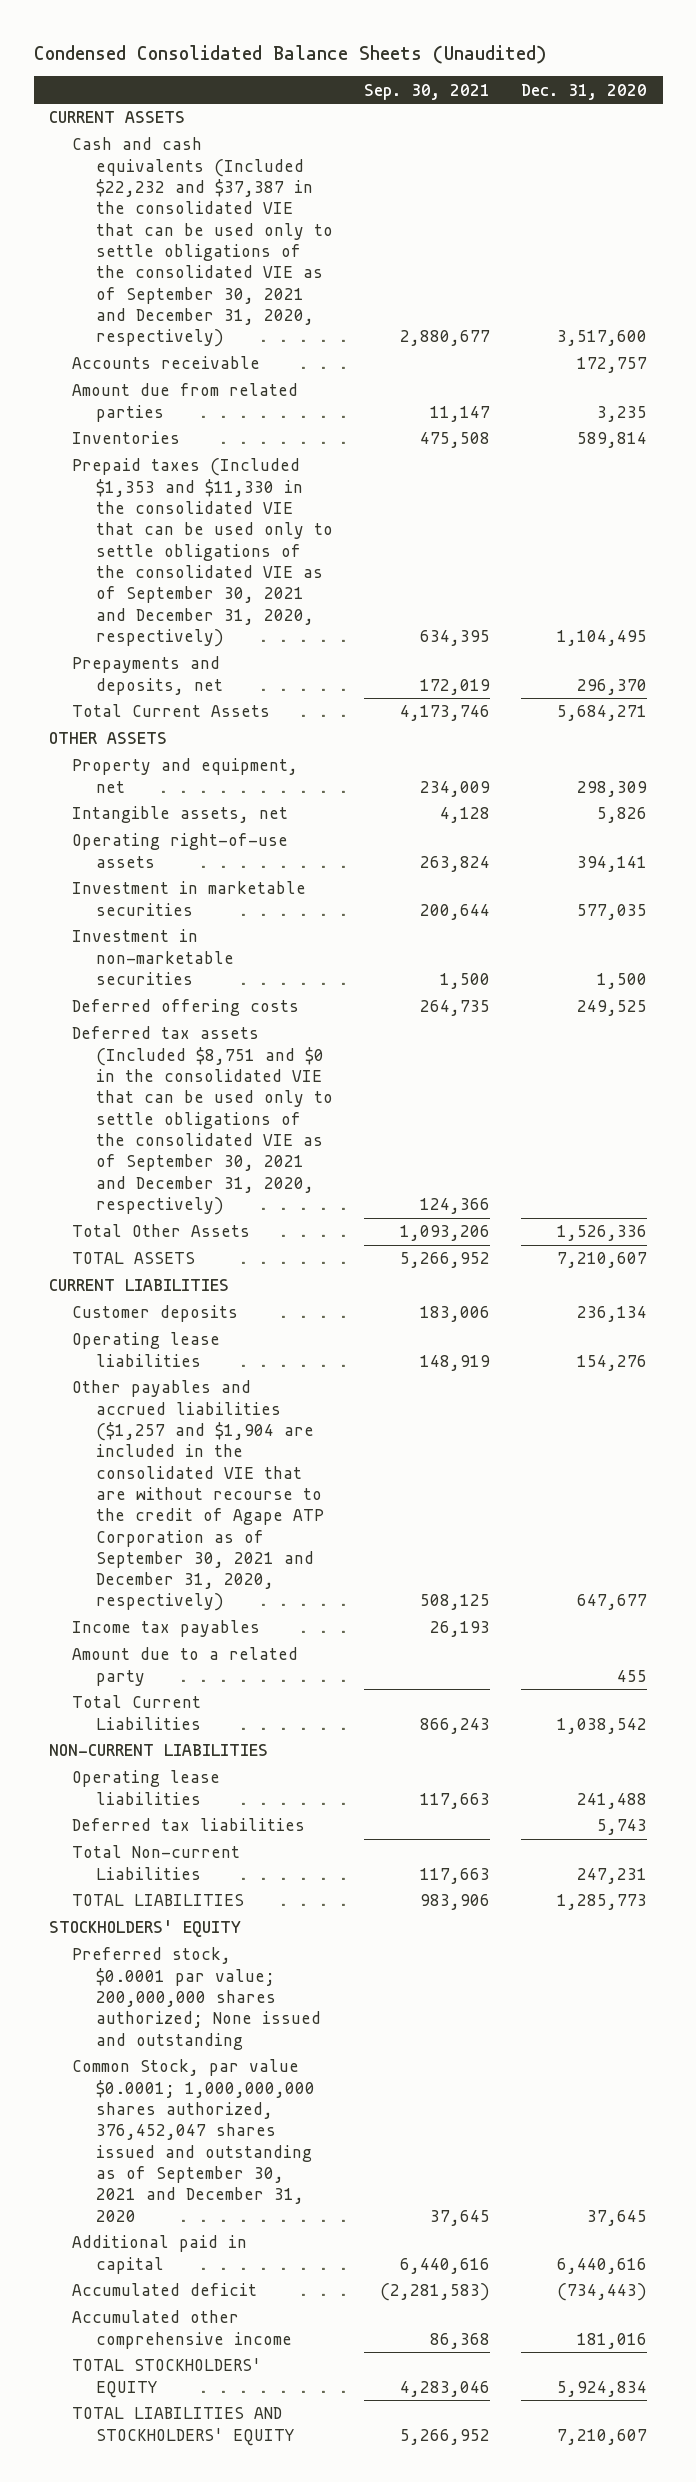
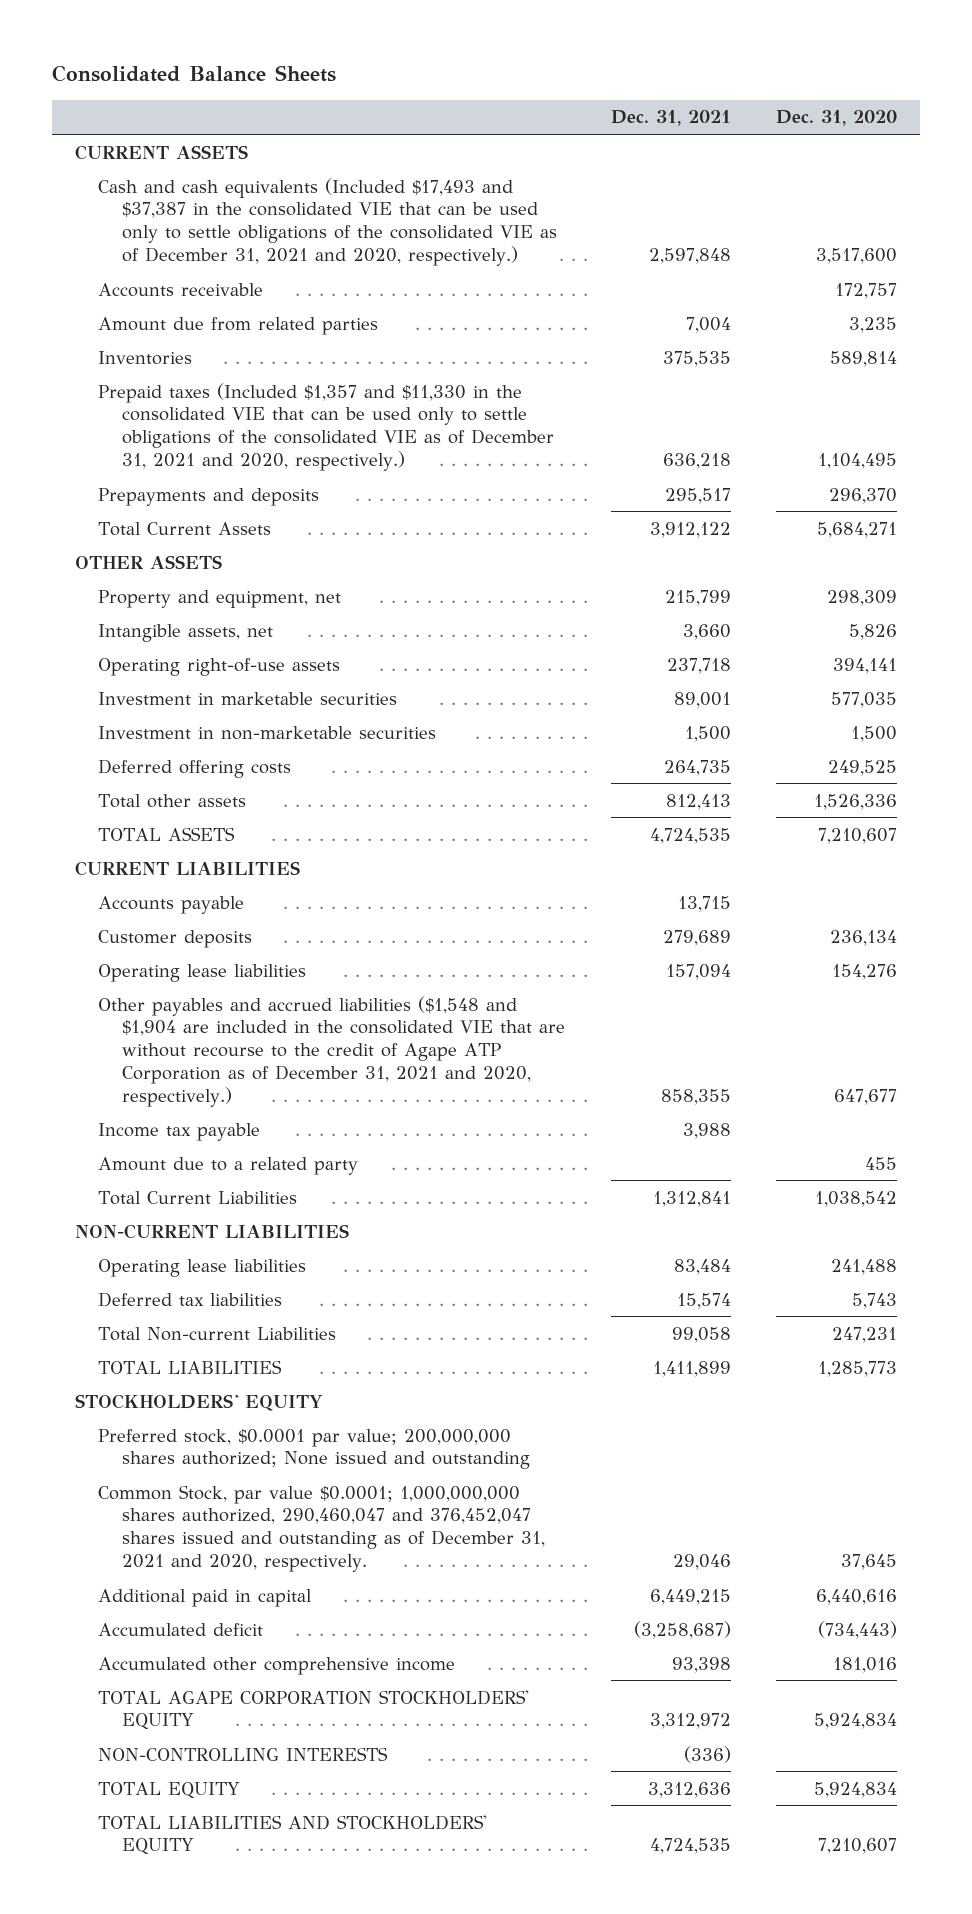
[33,44,547,64] Condensed Consolidated Balance Sheets (Unaudited) -> [52,65,337,83] Consolidated Balance Sheets
[363,83,490,100] Sep. 30, 2021 -> none
none -> [610,110,731,127] Dec. 31, 2021
[72,137,333,348] Cash and cash equivalents (Included $22,232 and $37,387 in the consolidated VIE that can be used only to settle obligations of the consolidated VIE as of September 30, 2021 and December 31, 2020, respectively) -> [98,177,558,266] Cash and cash equivalents (Included $17,493 and $37,387 in the consolidated VIE that can be used only to settle obligations of the consolidated VIE as of December 31, 2021 and 2020, respectively.)
[72,458,333,647] Prepaid taxes (Included $1,353 and $11,330 in the consolidated VIE that can be used only to settle obligations of the consolidated VIE as of September 30, 2021 and December 31, 2020, respectively) -> [98,382,555,471] Prepaid taxes (Included $1,357 and $11,330 in the consolidated VIE that can be used only to settle obligations of the consolidated VIE as of December 31, 2021 and 2020, respectively.)
[72,656,223,695] Prepayments and deposits, net -> [98,487,320,506] Prepayments and deposits
[72,1026,333,1215] Deferred tax assets (Included $8,751 and $0 in the consolidated VIE that can be used only to settle obligations of the consolidated VIE as of September 30, 2021 and December 31, 2020, respectively) -> none
[72,1224,251,1238] Total Other Assets -> [98,793,247,808] Total other assets
none -> [98,895,245,914] Accounts payable
[72,1380,324,1612] Other payables and accrued liabilities ($1,257 and $1,904 are included in the consolidated VIE that are without recourse to the credit of Agape ATP Corporation as of September 30, 2021 and December 31, 2020, respectively) -> [98,995,566,1107] Other payables and accrued liabilities ($1,548 and $1,904 are included in the consolidated VIE that are without recourse to the credit of Agape ATP Corporation as of December 31, 2021 and 2020, respectively.)
[72,1620,261,1638] Income tax payables -> [98,1122,261,1141] Income tax payable
[72,2059,315,2222] Common Stock, par value $0.0001; 1,000,000,000 shares authorized, 376,452,047 shares issued and outstanding as of September 30, 2021 and December 31, 2020 -> [98,1484,546,1572] Common Stock, par value $0.0001; 1,000,000,000 shares authorized, 290,460,047 and 376,452,047 shares issued and outstanding as of December 31, 2021 and 2020, respectively.
[72,2358,262,2398] TOTAL STOCKHOLDERS' EQUITY -> [98,1689,530,1731] TOTAL AGAPE CORPORATION STOCKHOLDERS' EQUITY
none -> [98,1746,389,1761] NON-CONTROLLING INTERESTS
none -> [98,1781,241,1799] TOTAL EQUITY

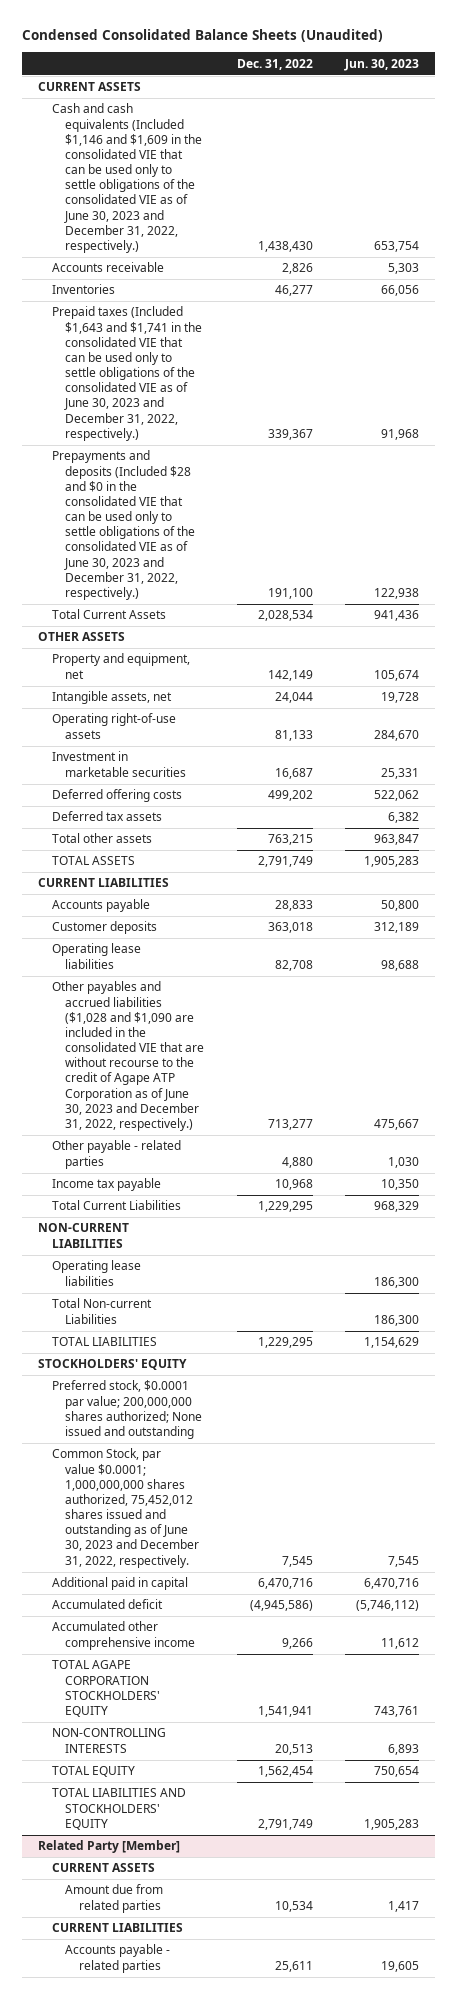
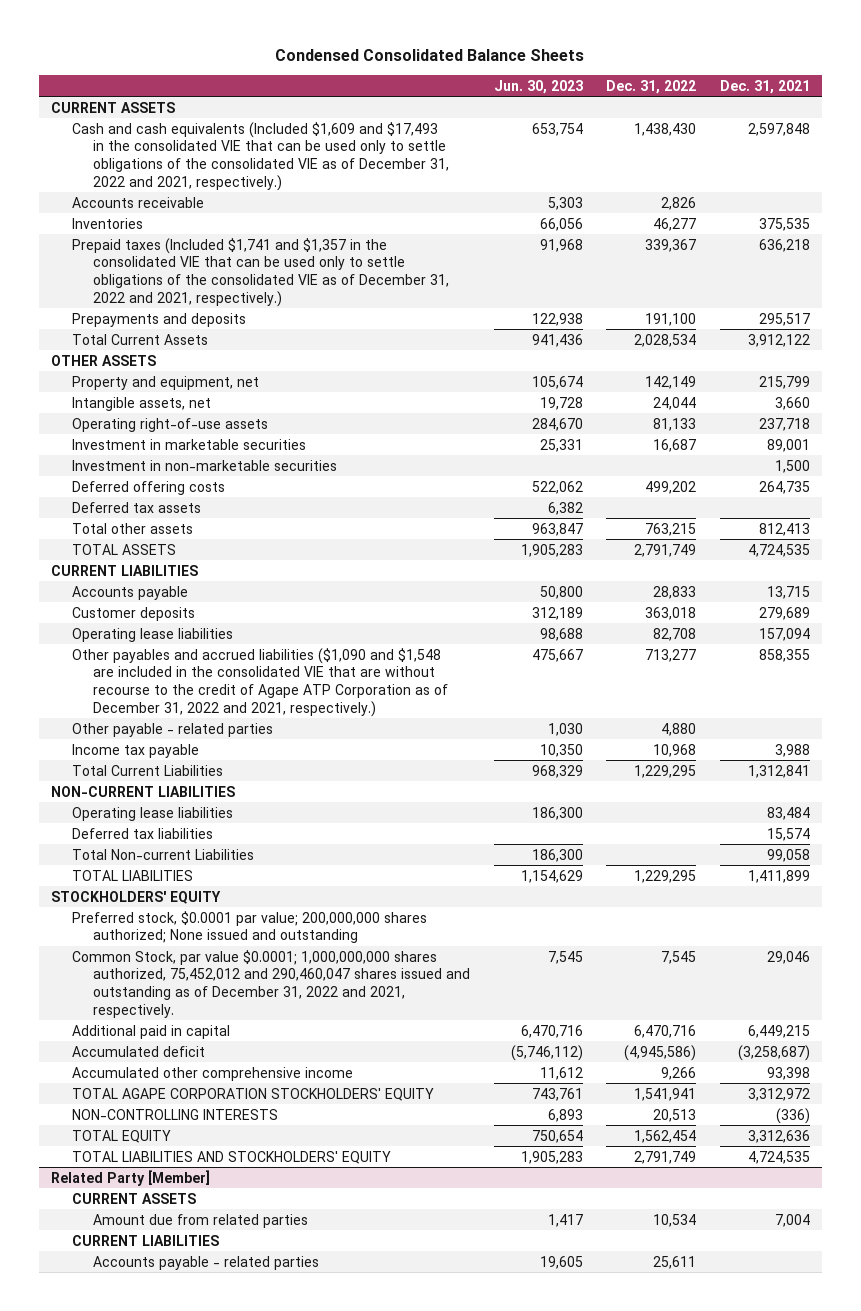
[21,29,383,43] Condensed Consolidated Balance Sheets (Unaudited) -> [275,48,585,61] Condensed Consolidated Balance Sheets
none -> [719,79,810,94] Dec. 31, 2021
[51,103,203,253] Cash and cash equivalents (Included $1,146 and $1,609 in the consolidated VIE that can be used only to settle obligations of the consolidated VIE as of June 30, 2023 and December 31, 2022, respectively.) -> [71,121,449,191] Cash and cash equivalents (Included $1,609 and $17,493 in the consolidated VIE that can be used only to settle obligations of the consolidated VIE as of December 31, 2022 and 2021, respectively.)
[51,306,203,441] Prepaid taxes (Included $1,643 and $1,741 in the consolidated VIE that can be used only to settle obligations of the consolidated VIE as of June 30, 2023 and December 31, 2022, respectively.) -> [71,237,449,307] Prepaid taxes (Included $1,741 and $1,357 in the consolidated VIE that can be used only to settle obligations of the consolidated VIE as of December 31, 2022 and 2021, respectively.)
[51,450,196,600] Prepayments and deposits (Included $28 and $0 in the consolidated VIE that can be used only to settle obligations of the consolidated VIE as of June 30, 2023 and December 31, 2022, respectively.) -> [71,312,246,327] Prepayments and deposits
none -> [71,459,337,471] Investment in non-marketable securities
[51,981,205,1131] Other payables and accrued liabilities ($1,028 and $1,090 are included in the consolidated VIE that are without recourse to the credit of Agape ATP Corporation as of June 30, 2023 and December 31, 2022, respectively.) -> [71,647,448,717] Other payables and accrued liabilities ($1,090 and $1,548 are included in the consolidated VIE that are without recourse to the credit of Agape ATP Corporation as of December 31, 2022 and 2021, respectively.)
none -> [71,827,213,839] Deferred tax liabilities
[51,1448,200,1568] Common Stock, par value $0.0001; 1,000,000,000 shares authorized, 75,452,012 shares issued and outstanding as of June 30, 2023 and December 31, 2022, respectively. -> [71,949,470,1018] Common Stock, par value $0.0001; 1,000,000,000 shares authorized, 75,452,012 and 290,460,047 shares issued and outstanding as of December 31, 2022 and 2021, respectively.

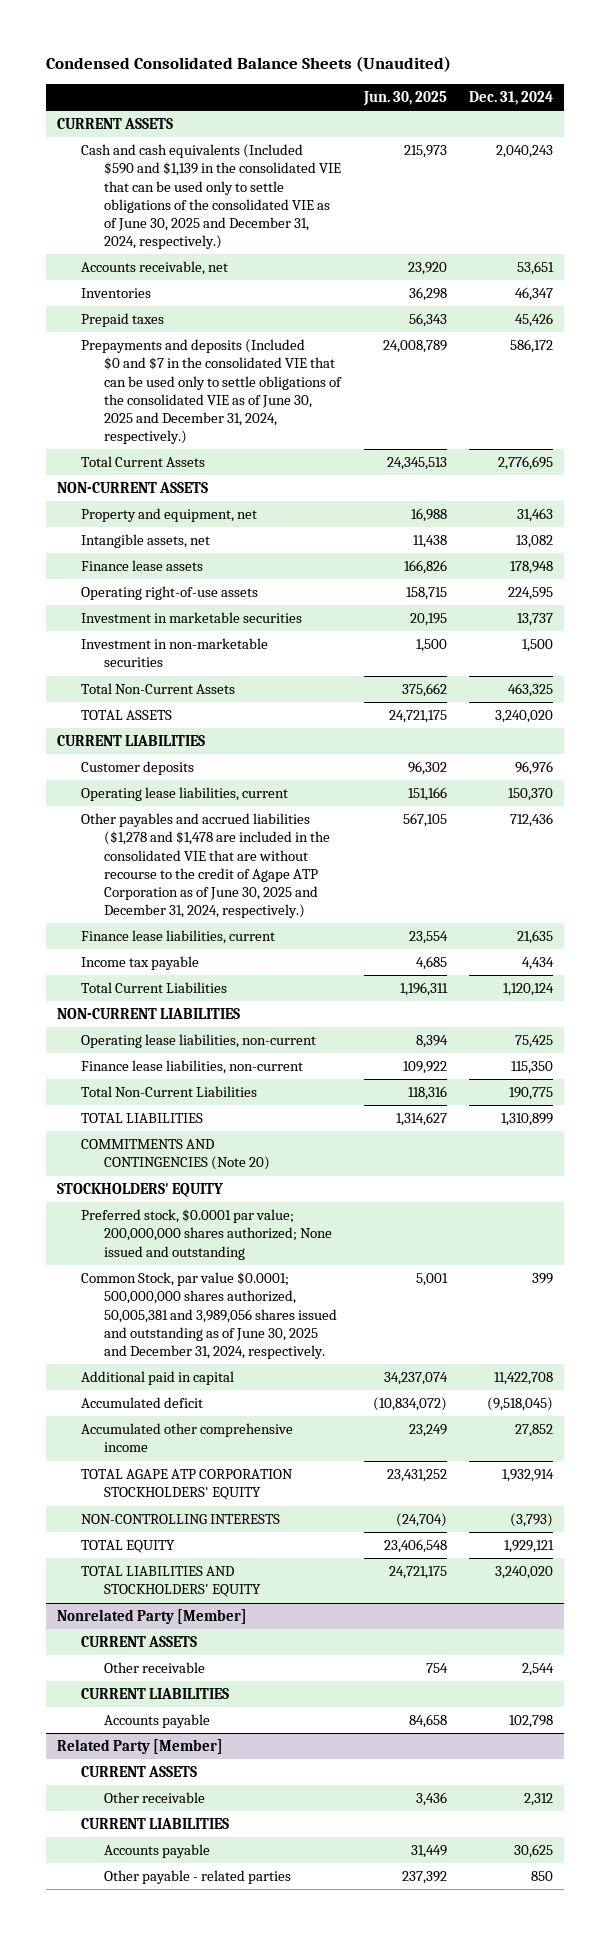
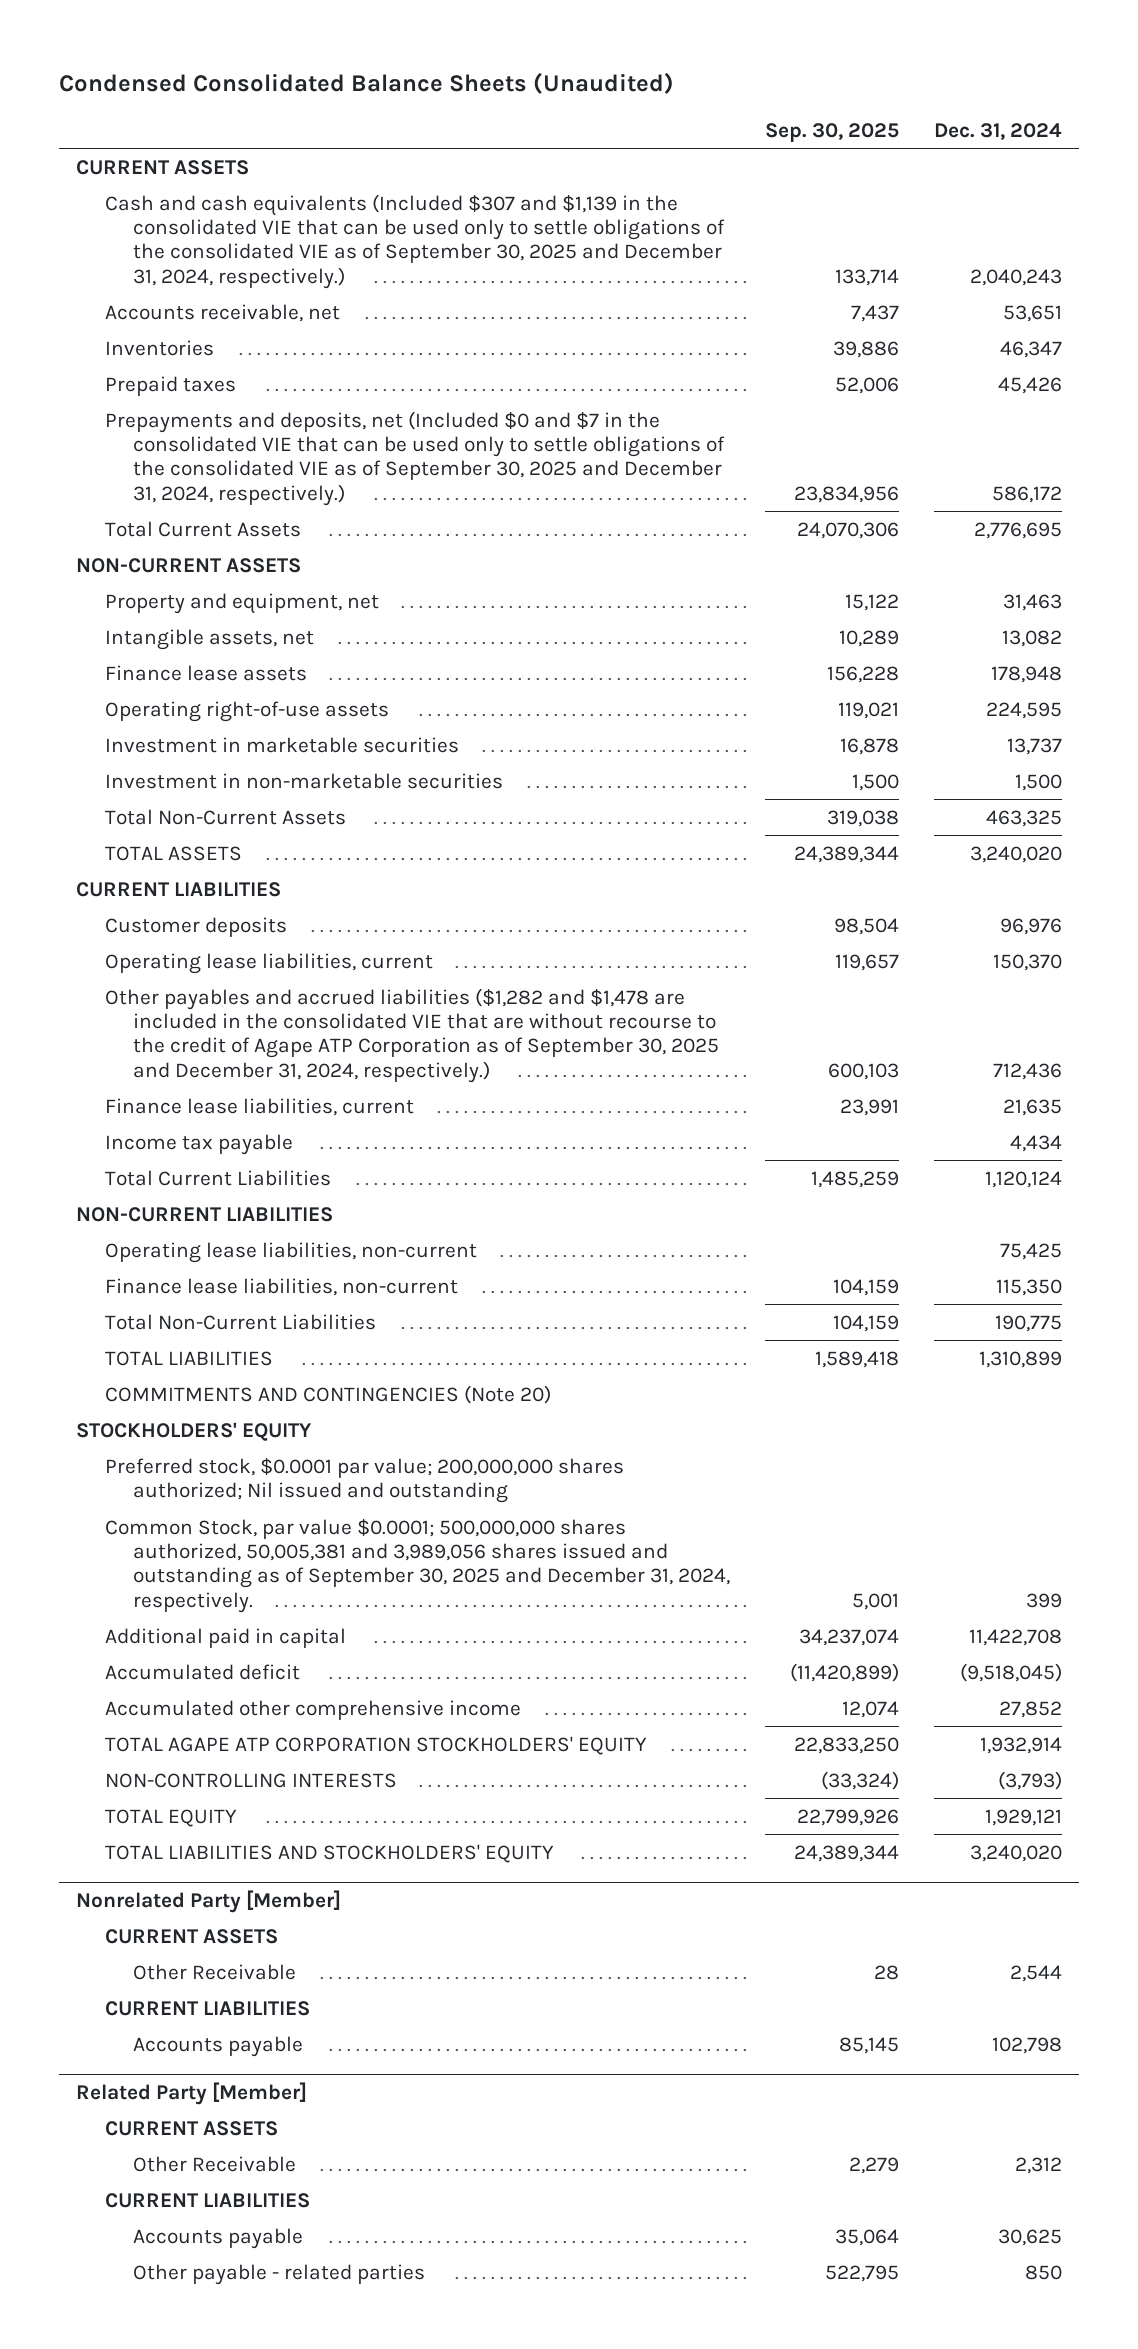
[362,91,447,107] Jun. 30, 2025 -> none
none -> [764,122,899,142] Sep. 30, 2025
[80,144,342,250] Cash and cash equivalents (Included $590 and $1,139 in the consolidated VIE that can be used only to settle obligations of the consolidated VIE as of June 30, 2025 and December 31, 2024, respectively.) -> [104,193,725,289] Cash and cash equivalents (Included $307 and $1,139 in the consolidated VIE that can be used only to settle obligations of the consolidated VIE as of September 30, 2025 and December 31, 2024, respectively.)
[80,339,343,445] Prepayments and deposits (Included $0 and $7 in the consolidated VIE that can be used only to settle obligations of the consolidated VIE as of June 30, 2025 and December 31, 2024, respectively.) -> [104,410,725,506] Prepayments and deposits, net (Included $0 and $7 in the consolidated VIE that can be used only to settle obligations of the consolidated VIE as of September 30, 2025 and December 31, 2024, respectively.)
[80,813,331,919] Other payables and accrued liabilities ($1,278 and $1,478 are included in the consolidated VIE that are without recourse to the credit of Agape ATP Corporation as of June 30, 2025 and December 31, 2024, respectively.) -> [104,987,719,1083] Other payables and accrued liabilities ($1,282 and $1,478 are included in the consolidated VIE that are without recourse to the credit of Agape ATP Corporation as of September 30, 2025 and December 31, 2024, respectively.)
[80,1209,333,1260] Preferred stock, $0.0001 par value; 200,000,000 shares authorized; None issued and outstanding -> [104,1457,624,1504] Preferred stock, $0.0001 par value; 200,000,000 shares authorized; Nil issued and outstanding
[80,1272,338,1359] Common Stock, par value $0.0001; 500,000,000 shares authorized, 50,005,381 and 3,989,056 shares issued and outstanding as of June 30, 2025 and December 31, 2024, respectively. -> [104,1518,730,1613] Common Stock, par value $0.0001; 500,000,000 shares authorized, 50,005,381 and 3,989,056 shares issued and outstanding as of September 30, 2025 and December 31, 2024, respectively.
[104,1662,206,1674] Other receivable -> [132,1963,296,1980] Other Receivable
[104,1792,206,1804] Other receivable -> [132,2155,296,2172] Other Receivable

